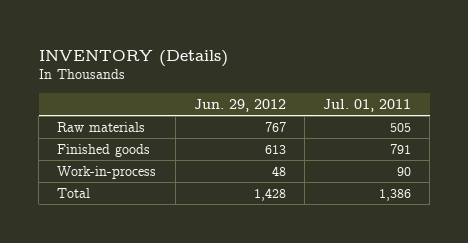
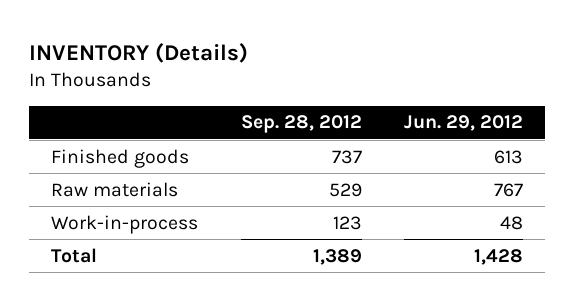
[322,99,411,113] Jul. 01, 2011 -> none
none -> [240,115,362,134] Sep. 28, 2012
[57,121,146,132] Raw materials -> [50,181,178,197] Raw materials

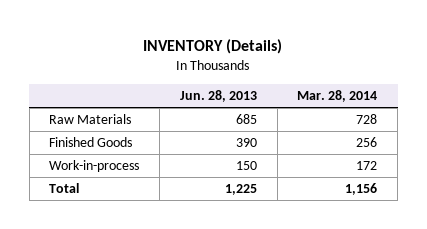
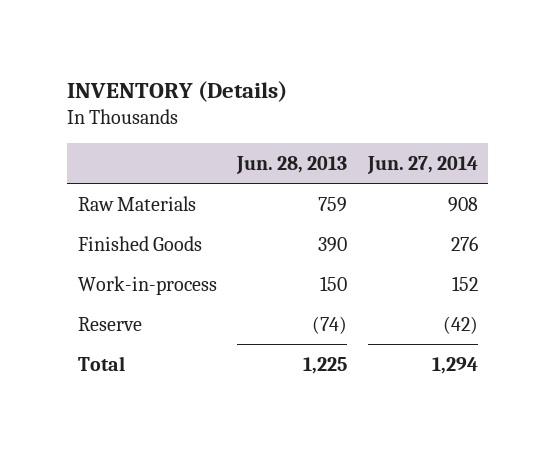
[297,90,378,103] Mar. 28, 2014 -> none
none -> [367,155,479,174] Jun. 27, 2014
[235,114,257,125] 685 -> [318,196,348,212] 759
none -> [77,316,142,331] Reserve

